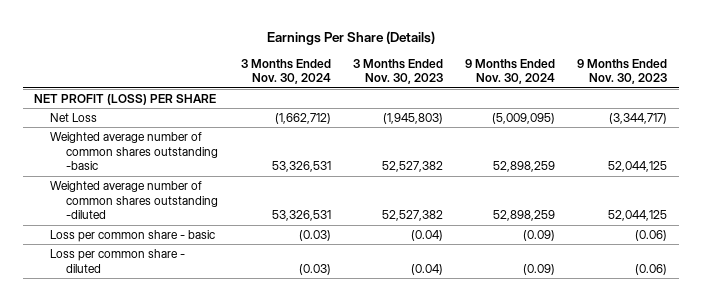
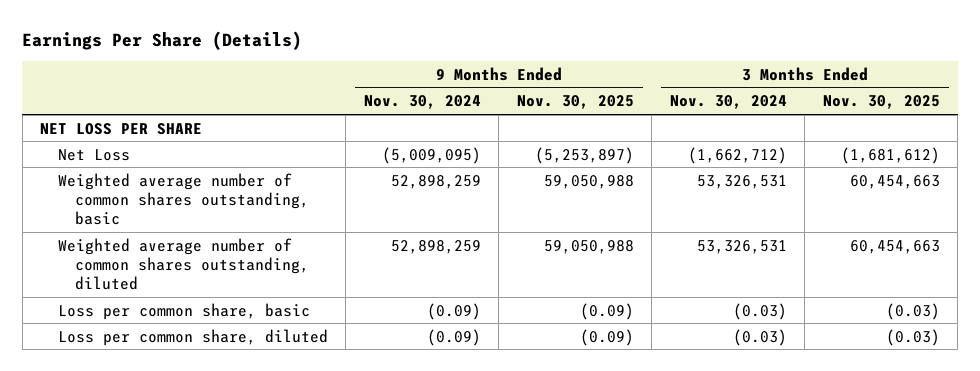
[352,58,443,85] 3 Months Ended Nov. 30, 2023 -> none
[577,58,668,85] 9 Months Ended Nov. 30, 2023 -> none
none -> [516,95,634,110] Nov. 30, 2025
none -> [822,95,940,110] Nov. 30, 2025
[34,94,217,106] NET PROFIT (LOSS) PER SHARE -> [40,122,203,135] NET LOSS PER SHARE
[50,132,219,171] Weighted average number of common shares outstanding -basic -> [57,172,310,225] Weighted average number of common shares outstanding, basic
[50,181,219,220] Weighted average number of common shares outstanding -diluted -> [57,237,310,290] Weighted average number of common shares outstanding, diluted
[50,230,216,243] Loss per common share - basic -> [57,302,310,320] Loss per common share, basic
[50,249,186,273] Loss per common share - diluted -> [57,328,328,346] Loss per common share, diluted

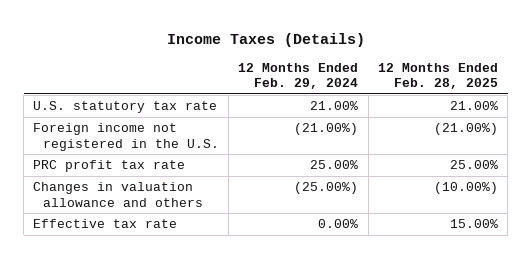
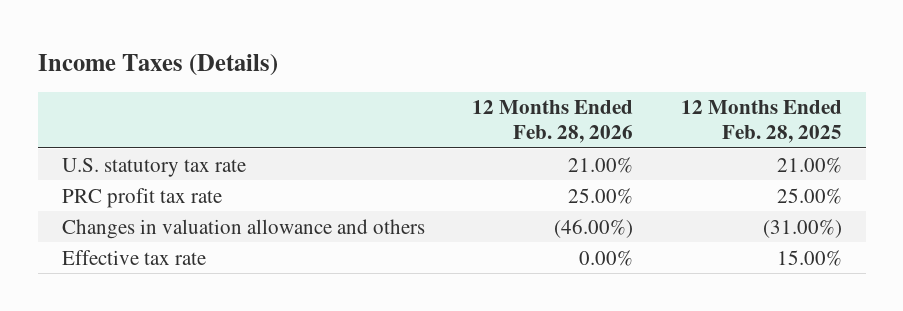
[238,62,359,90] 12 Months Ended Feb. 29, 2024 -> none
none -> [472,100,634,144] 12 Months Ended Feb. 28, 2026
[33,123,219,151] Foreign income not registered in the U.S. -> none
[434,182,499,195] (10.00%) -> [762,218,842,238] (31.00%)

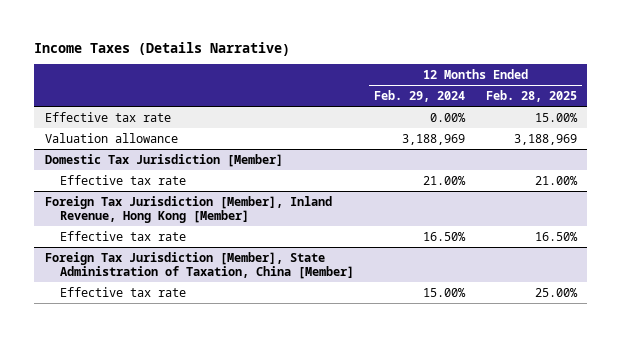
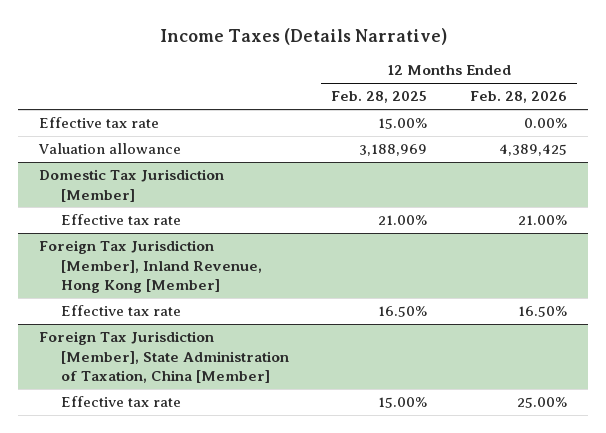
[374,90,466,103] Feb. 29, 2024 -> none
none -> [469,91,567,104] Feb. 28, 2026
[534,287,578,297] 25.00% -> [378,397,428,409] 15.00%

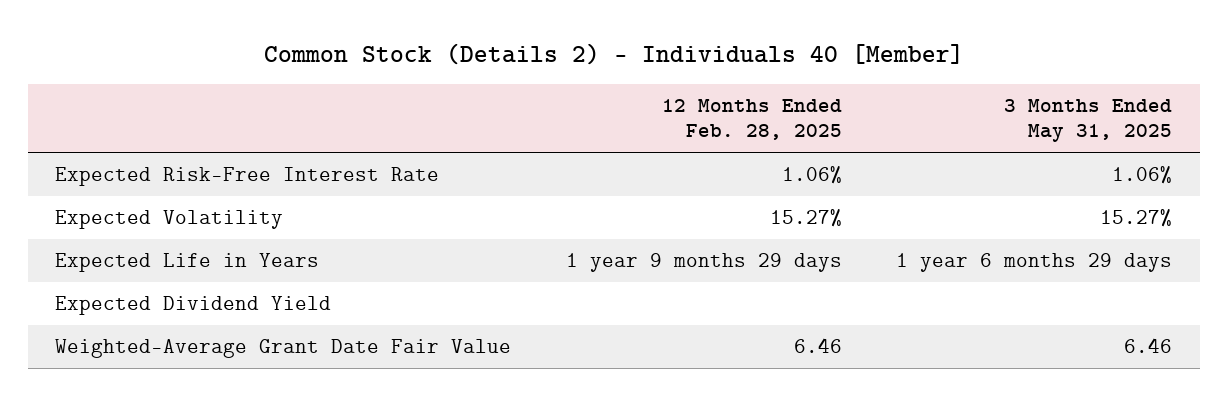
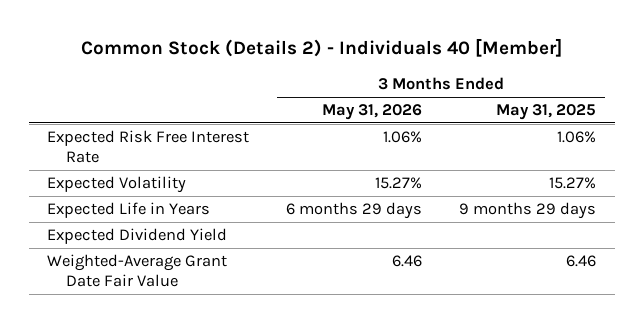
[661,99,842,141] 12 Months Ended Feb. 28, 2025 -> none
none -> [322,104,423,121] May 31, 2026
[55,167,440,187] Expected Risk-Free Interest Rate -> [47,130,250,164] Expected Risk Free Interest Rate
[896,253,1173,273] 1 year 6 months 29 days -> [459,202,597,220] 9 months 29 days

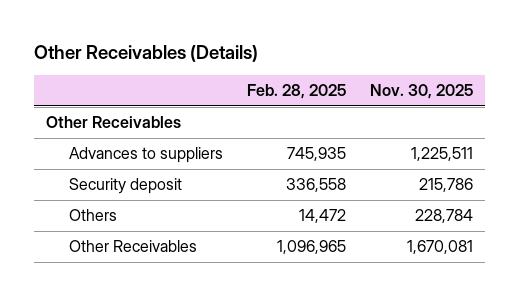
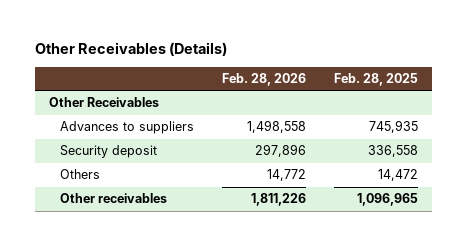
[370,84,474,100] Nov. 30, 2025 -> none
none -> [221,72,306,86] Feb. 28, 2026
[68,240,197,253] Other Receivables -> [60,193,168,204] Other receivables

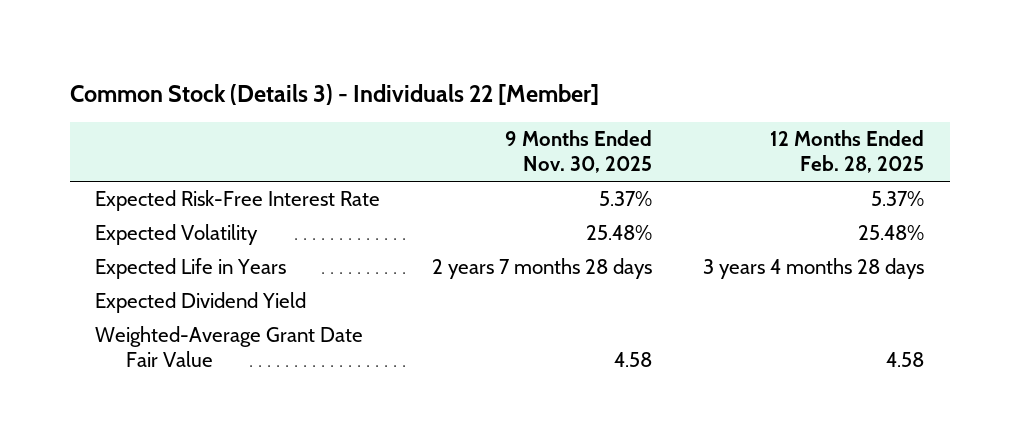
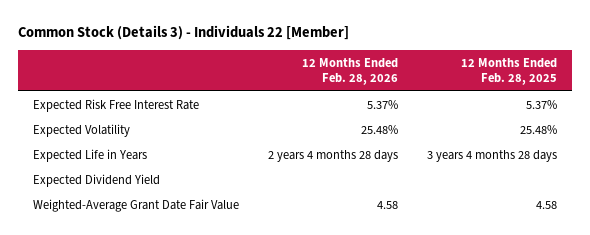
[504,130,652,174] 9 Months Ended Nov. 30, 2025 -> none
none -> [302,57,399,86] 12 Months Ended Feb. 28, 2026
[95,190,381,212] Expected Risk-Free Interest Rate -> [32,98,199,112] Expected Risk Free Interest Rate

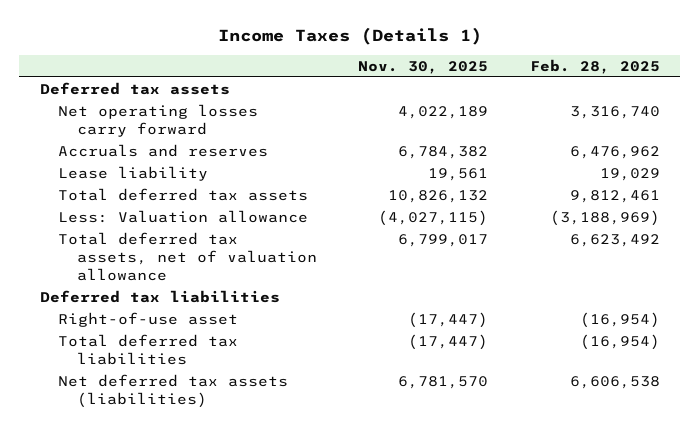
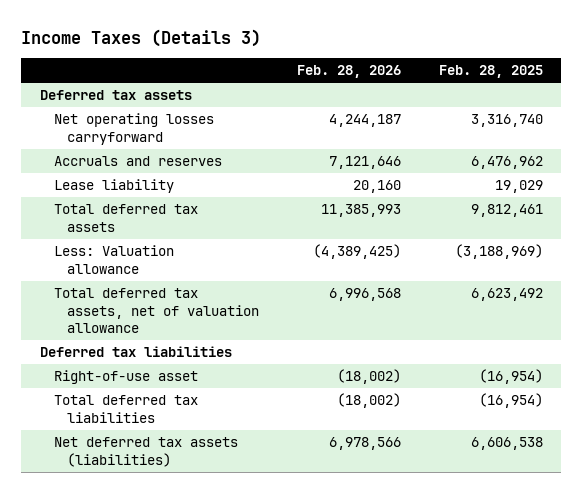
[217,26,482,45] Income Taxes (Details 1) -> [21,28,262,47] Income Taxes (Details 3)
[358,60,489,74] Nov. 30, 2025 -> none
none -> [296,65,401,79] Feb. 28, 2026
[58,104,259,137] Net operating losses carry forward -> [53,113,214,145] Net operating losses carryforward

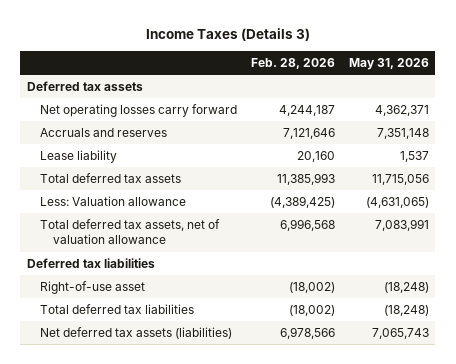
[438,65,543,79] Feb. 28, 2025 -> none
none -> [348,57,429,70] May 31, 2026
[53,113,214,145] Net operating losses carryforward -> [40,104,238,118] Net operating losses carry forward

